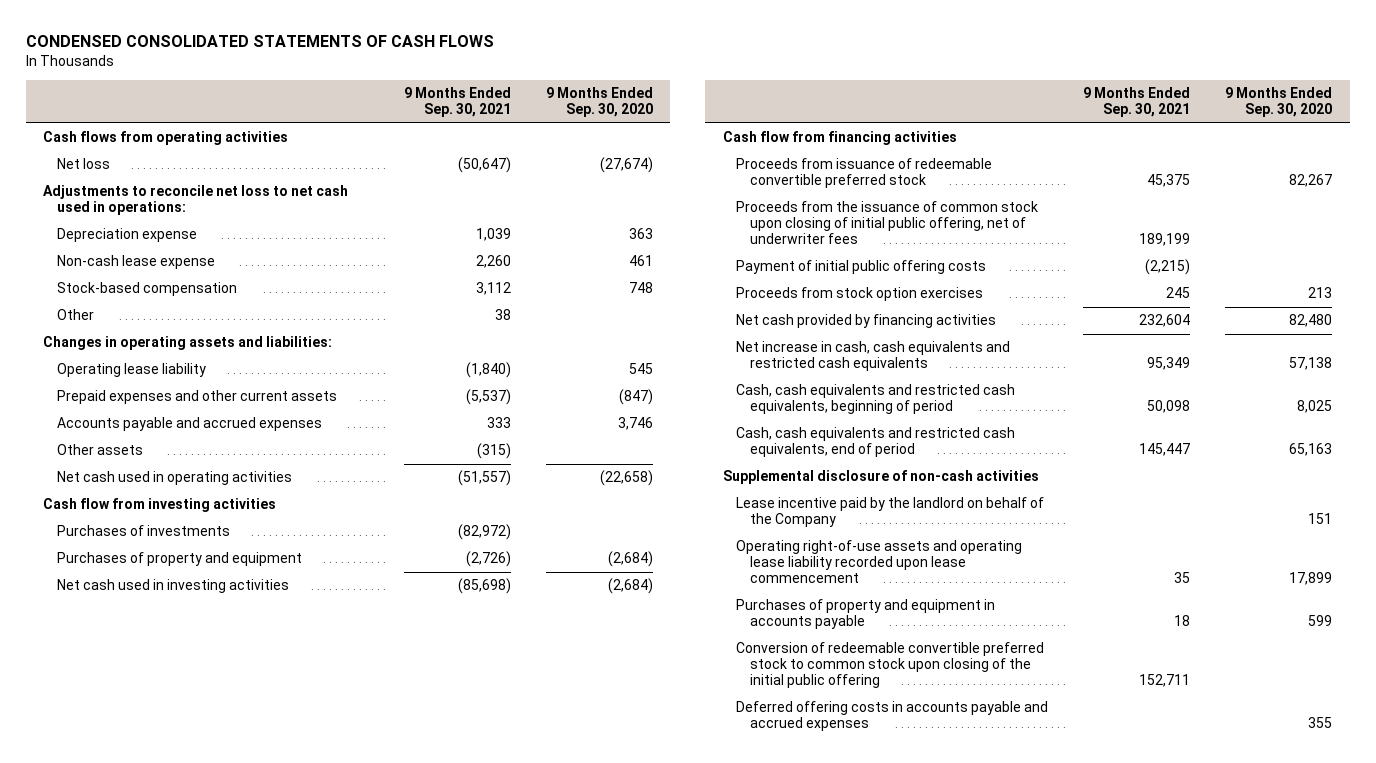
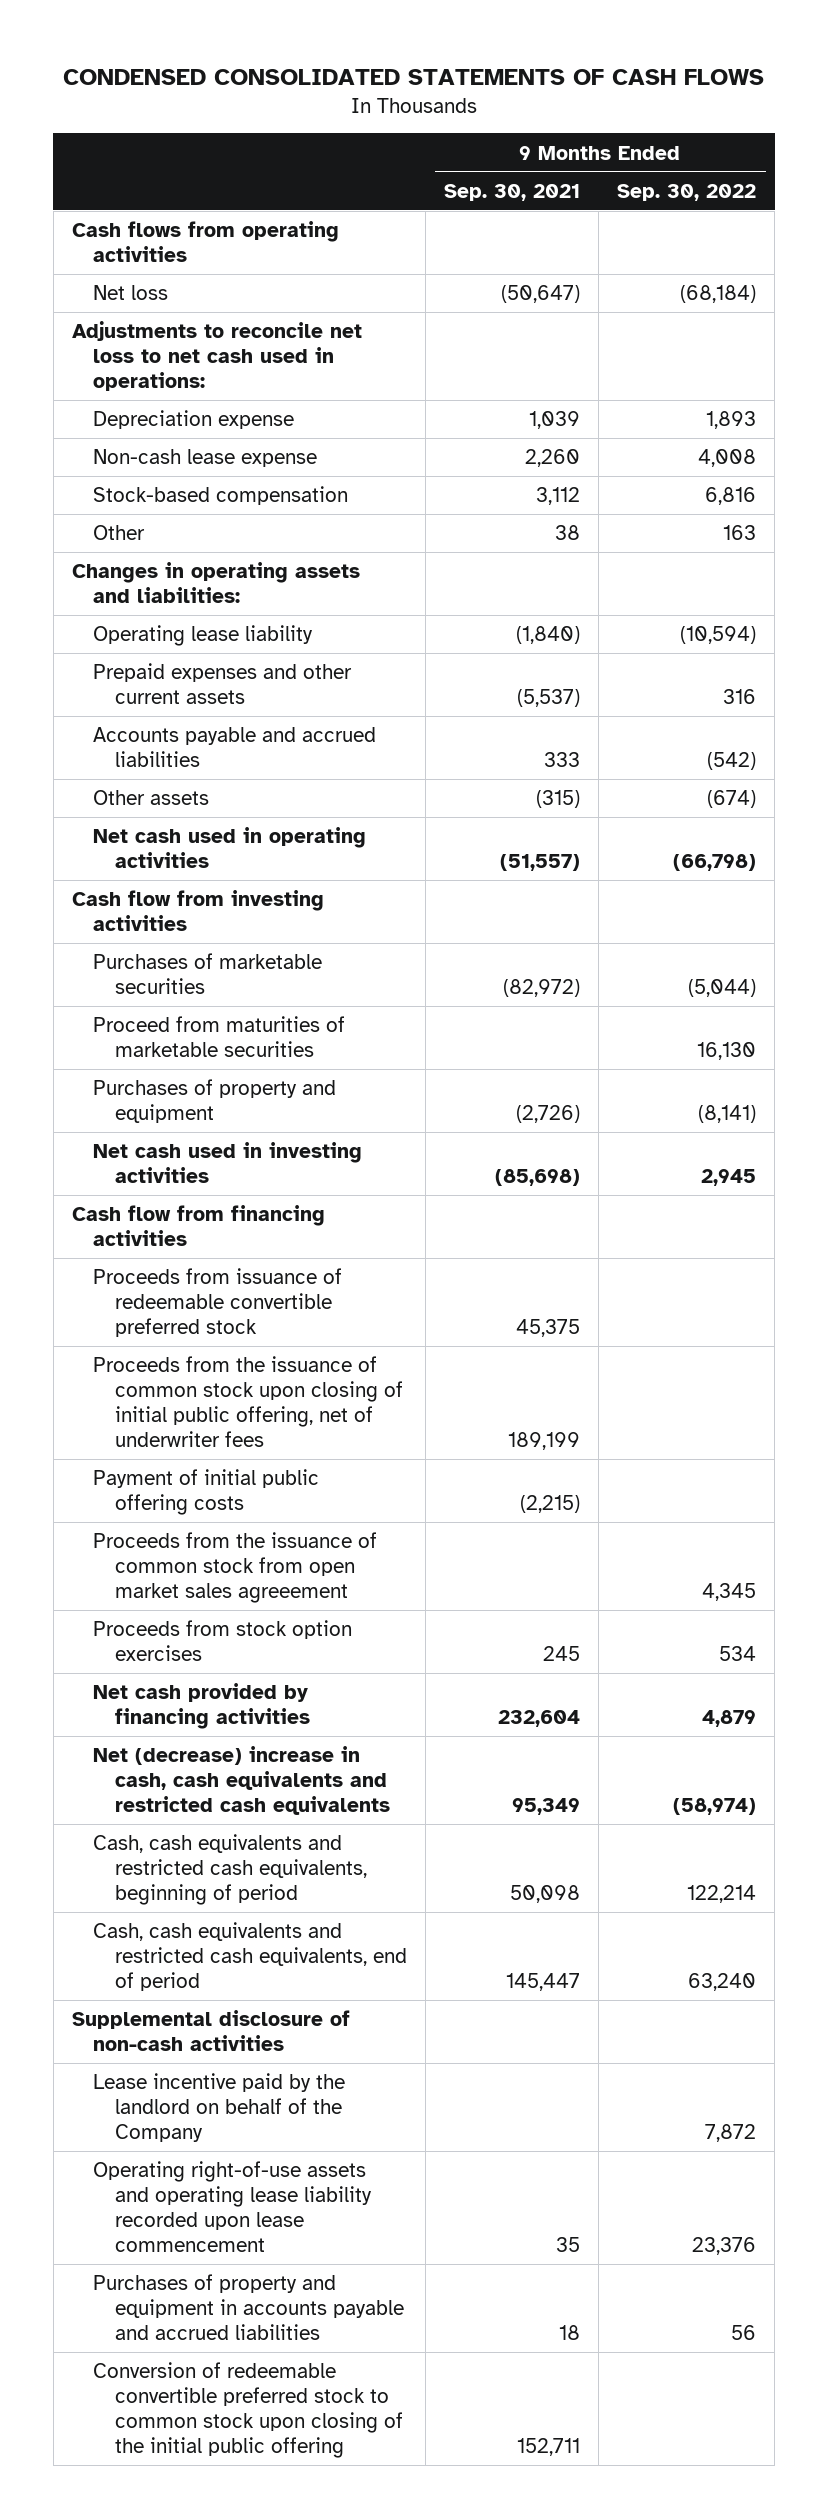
[545,87,653,118] 9 Months Ended Sep. 30, 2020 -> none
none -> [617,183,757,201] Sep. 30, 2022
[56,417,322,432] Accounts payable and accrued expenses -> [93,727,377,768] Accounts payable and accrued liabilities
[56,525,230,537] Purchases of investments -> [93,953,323,995] Purchases of marketable securities
none -> [93,1016,346,1058] Proceed from maturities of marketable securities
none -> [93,1532,378,1604] Proceeds from the issuance of common stock from open market sales agreeement
[736,341,1011,372] Net increase in cash, cash equivalents and restricted cash equivalents -> [93,1746,391,1816] Net (decrease) increase in cash, cash equivalents and restricted cash equivalents
[736,599,996,630] Purchases of property and equipment in accounts payable -> [93,2274,405,2341] Purchases of property and equipment in accounts payable and accrued liabilities
[736,701,1049,732] Deferred offering costs in accounts payable and accrued expenses -> none

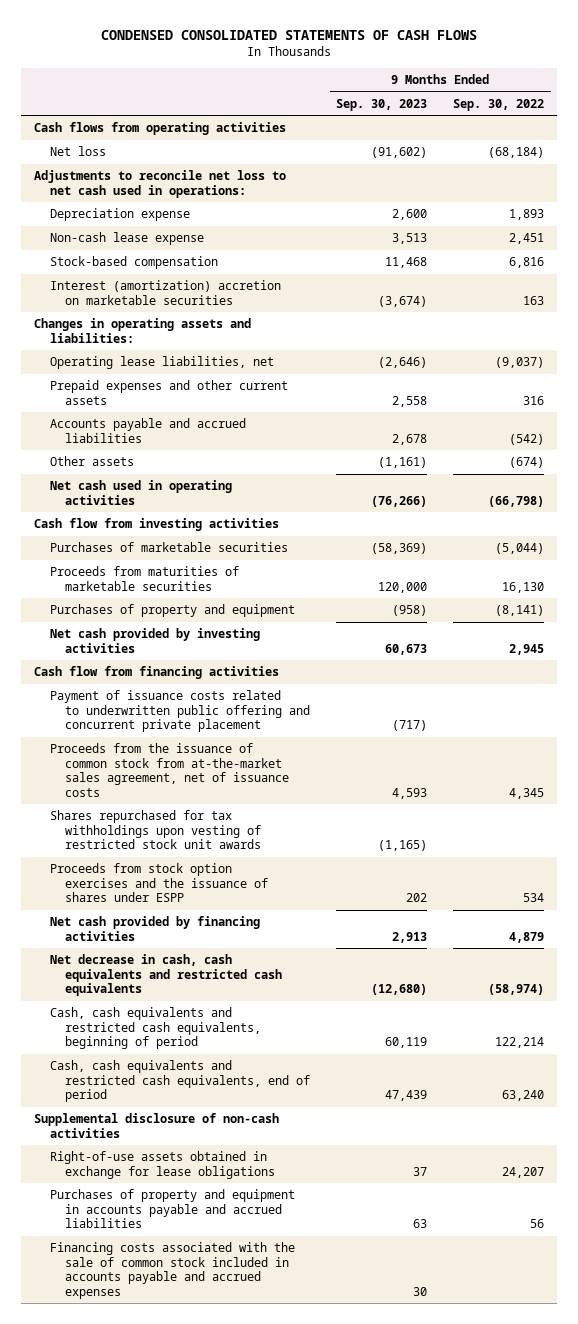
[444,183,581,201] Sep. 30, 2021 -> none
none -> [336,98,428,111] Sep. 30, 2023
[698,449,757,468] 4,008 -> [509,233,545,245] 2,451
[93,525,146,541] Other -> [49,280,281,305] Interest (amortization) accretion on marketable securities
[93,625,314,647] Operating lease liability -> [49,356,274,370] Operating lease liabilities, net
[680,626,757,645] (10,594) -> [495,357,545,369] (9,037)
[93,1016,346,1058] Proceed from maturities of marketable securities -> [49,566,239,591] Proceeds from maturities of marketable securities
[93,1142,363,1184] Net cash used in investing activities -> [49,628,260,653] Net cash provided by investing activities
[93,1268,343,1338] Proceeds from issuance of redeemable convertible preferred stock -> none
[93,1356,404,1448] Proceeds from the issuance of common stock upon closing of initial public offering, net of underwriter fees -> none
[93,1469,320,1516] Payment of initial public offering costs -> none
none -> [49,690,311,733] Payment of issuance costs related to underwritten public offering and concurrent private placement
[93,1532,378,1604] Proceeds from the issuance of common stock from open market sales agreeement -> [49,743,290,797] Proceeds from the issuance of common stock from at-the-market sales agreement, net of issuance costs
none -> [49,810,262,850] Shares repurchased for tax withholdings upon vesting of restricted stock unit awards
[93,1620,353,1662] Proceeds from stock option exercises -> [49,863,269,903] Proceeds from stock option exercises and the issuance of shares under ESPP
[93,1746,391,1816] Net (decrease) increase in cash, cash equivalents and restricted cash equivalents -> [49,954,283,997] Net decrease in cash, cash equivalents and restricted cash equivalents
[93,2073,346,2143] Lease incentive paid by the landlord on behalf of the Company -> none
[93,2161,373,2253] Operating right-of-use assets and operating lease liability recorded upon lease commencement -> none
none -> [49,1151,276,1179] Right-of-use assets obtained in exchange for lease obligations
[93,2362,404,2459] Conversion of redeemable convertible preferred stock to common stock upon closing of the initial public offering -> none
none -> [49,1242,295,1299] Financing costs associated with the sale of common stock included in accounts payable and accrued expenses

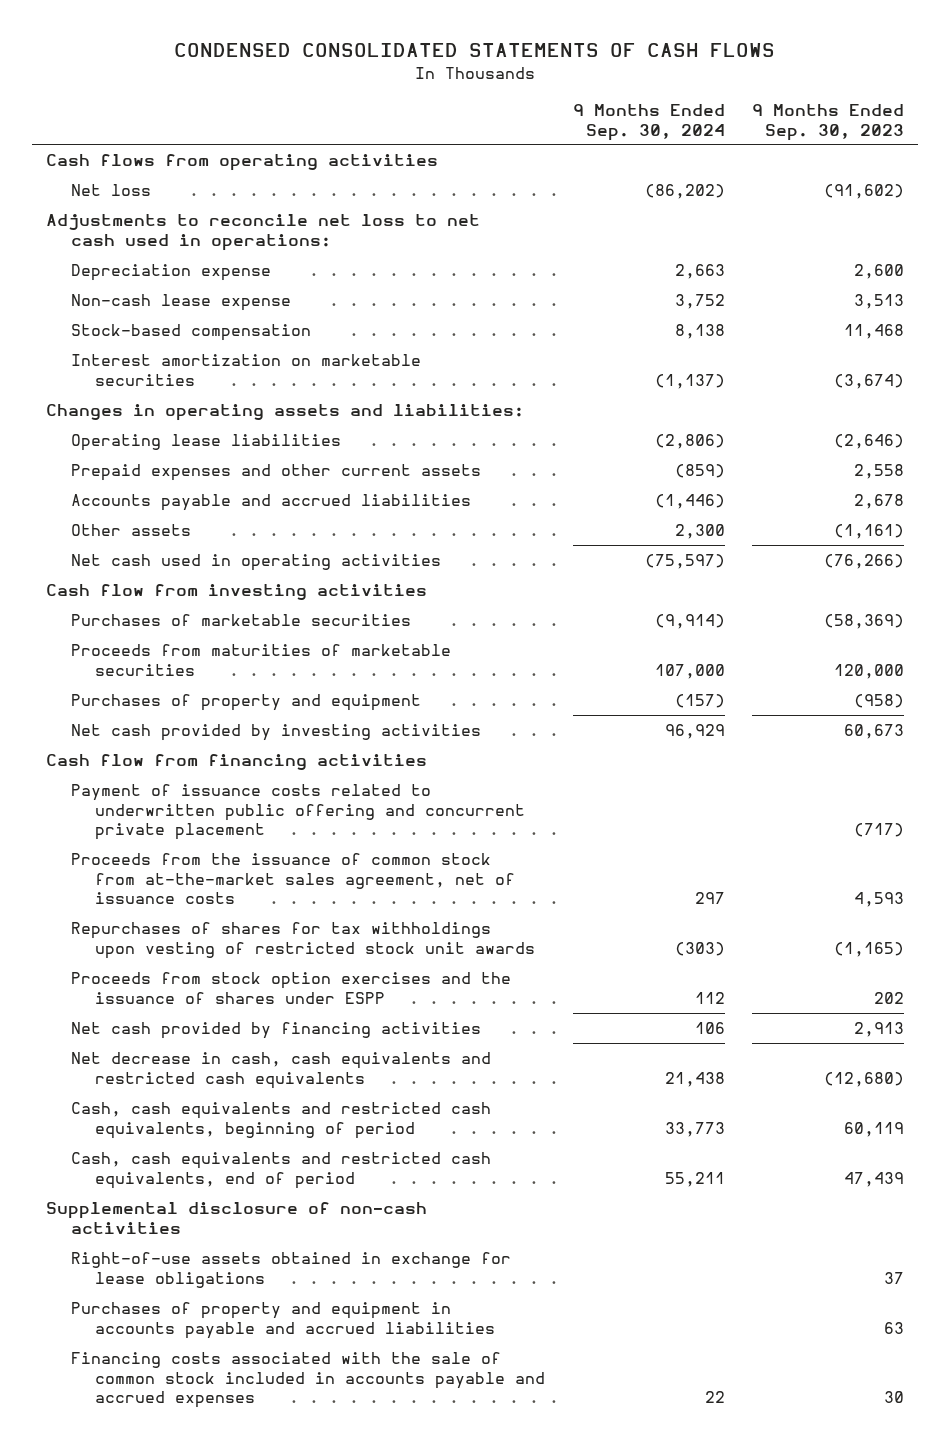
[453,98,545,111] Sep. 30, 2022 -> none
none -> [572,104,725,141] 9 Months Ended Sep. 30, 2024
[49,280,281,305] Interest (amortization) accretion on marketable securities -> [70,354,421,386] Interest amortization on marketable securities
[49,356,274,370] Operating lease liabilities, net -> [70,434,341,452] Operating lease liabilities
[49,810,262,850] Shares repurchased for tax withholdings upon vesting of restricted stock unit awards -> [70,922,536,959] Repurchases of shares for tax withholdings upon vesting of restricted stock unit awards

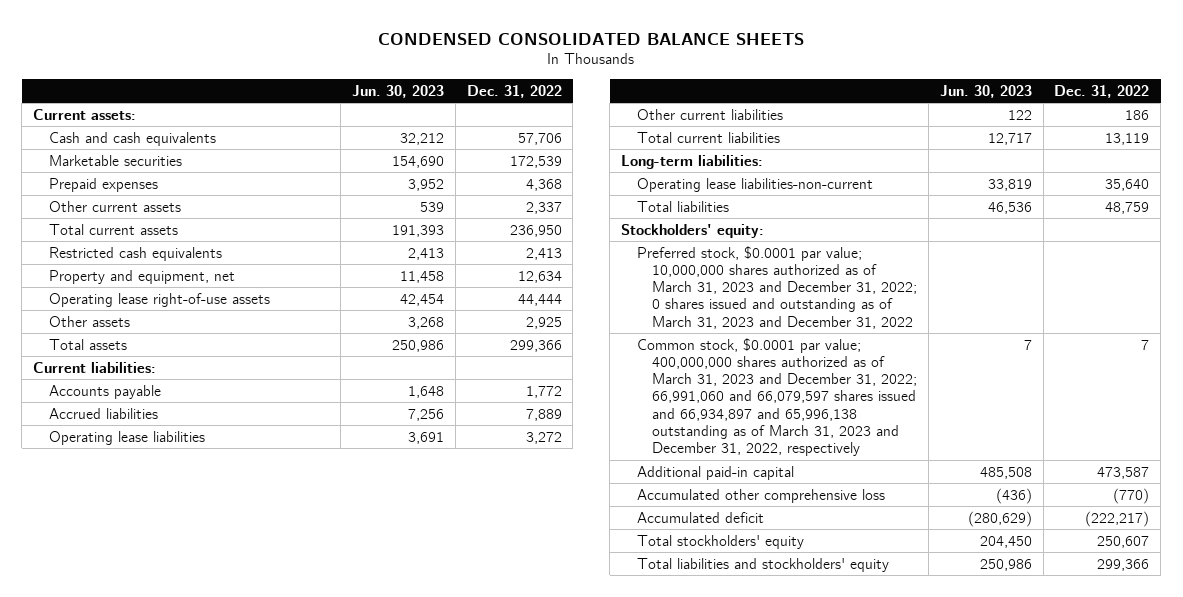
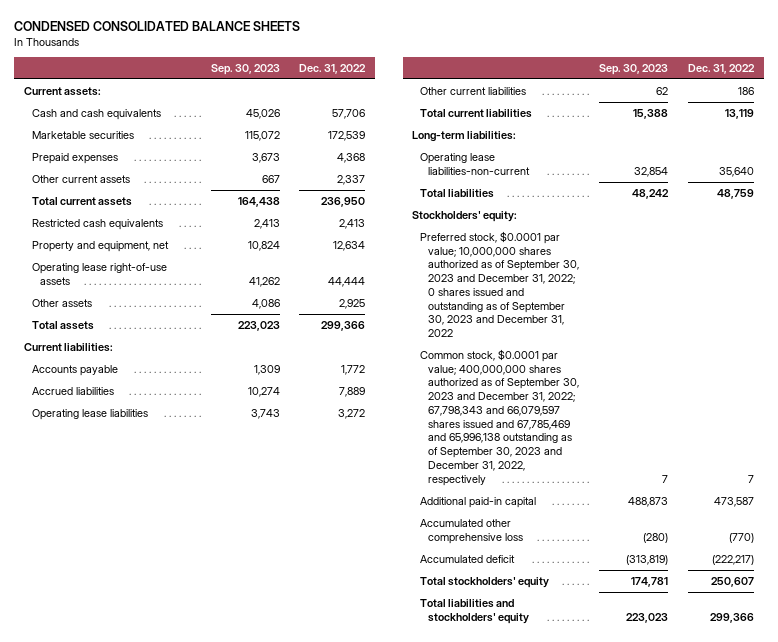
[352,84,445,98] Jun. 30, 2023 -> none
none -> [210,63,280,75] Sep. 30, 2023
[636,245,918,329] Preferred stock, $0.0001 par value; 10,000,000 shares authorized as of March 31, 2023 and December 31, 2022; 0 shares issued and outstanding as of March 31, 2023 and December 31, 2022 -> [420,230,580,338] Preferred stock, $0.0001 par value; 10,000,000 shares authorized as of September 30, 2023 and December 31, 2022; 0 shares issued and outstanding as of September 30, 2023 and December 31, 2022
[636,337,918,457] Common stock, $0.0001 par value; 400,000,000 shares authorized as of March 31, 2023 and December 31, 2022; 66,991,060 and 66,079,597 shares issued and 66,934,897 and 65,996,138 outstanding as of March 31, 2023 and December 31, 2022, respectively -> [420,348,580,486] Common stock, $0.0001 par value; 400,000,000 shares authorized as of September 30, 2023 and December 31, 2022; 67,798,343 and 66,079,597 shares issued and 67,785,469 and 65,996,138 outstanding as of September 30, 2023 and December 31, 2022, respectively

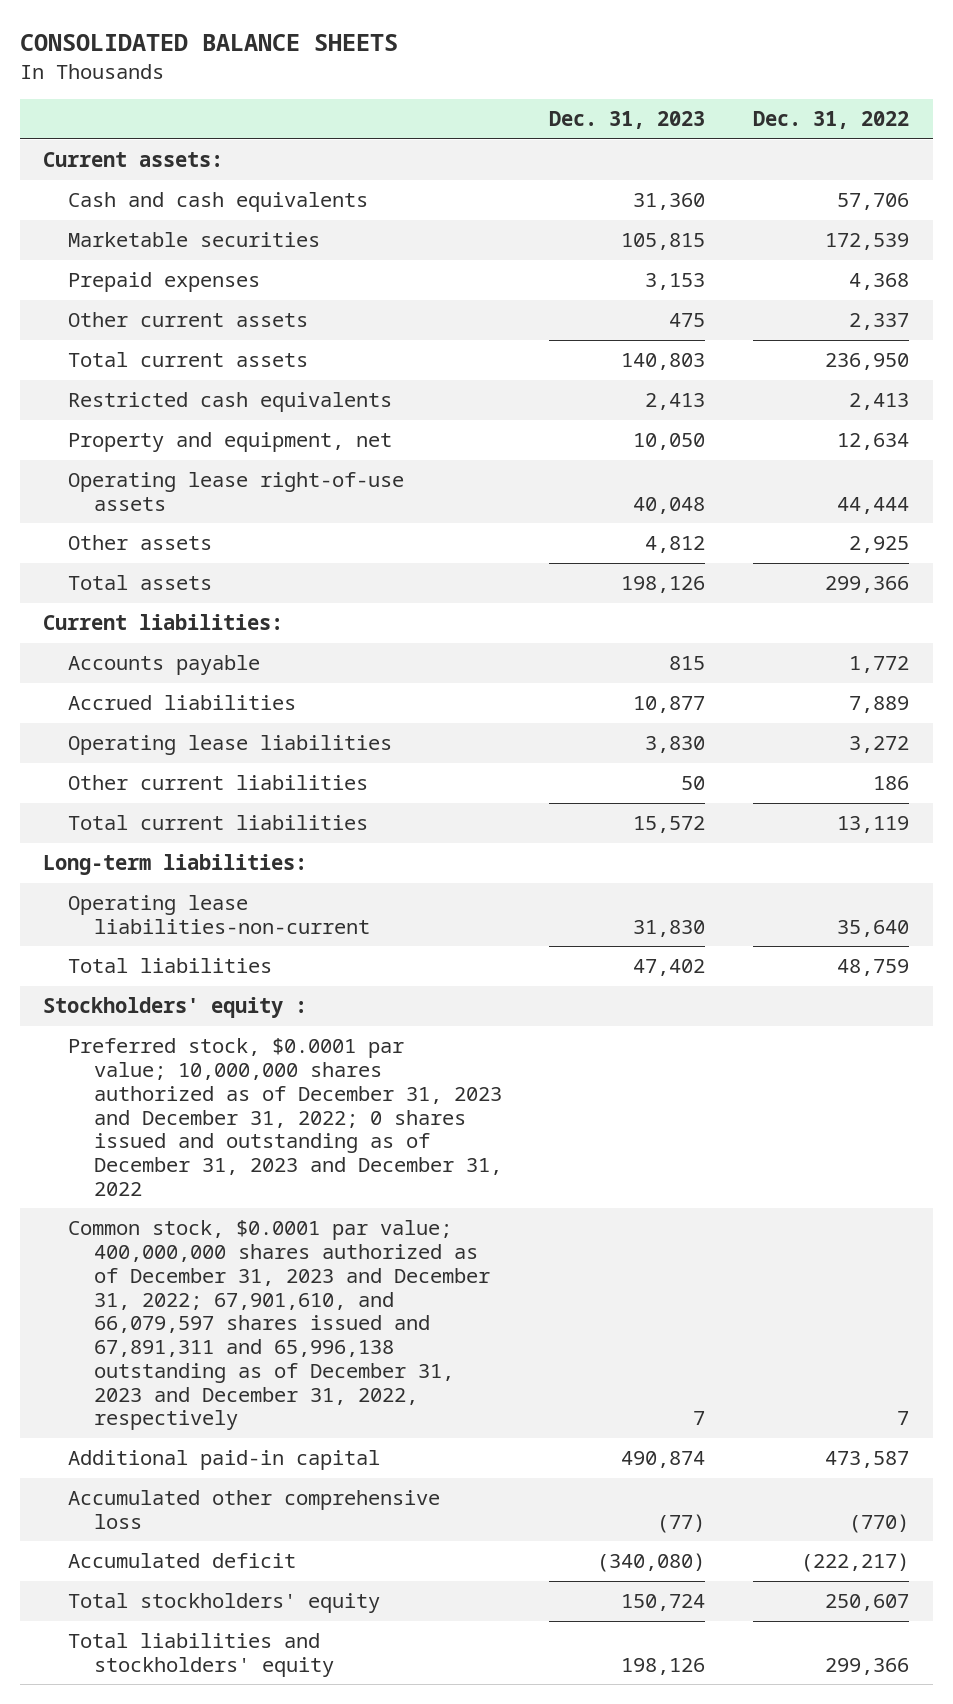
[14,21,301,32] CONDENSED CONSOLIDATED BALANCE SHEETS -> [19,34,398,52] CONSOLIDATED BALANCE SHEETS
[210,63,280,75] Sep. 30, 2023 -> none
none -> [549,111,706,130] Dec. 31, 2023
[412,210,518,222] Stockholders' equity: -> [43,997,308,1019] Stockholders' equity :
[420,230,580,338] Preferred stock, $0.0001 par value; 10,000,000 shares authorized as of September 30, 2023 and December 31, 2022; 0 shares issued and outstanding as of September 30, 2023 and December 31, 2022 -> [68,1038,502,1196] Preferred stock, $0.0001 par value; 10,000,000 shares authorized as of December 31, 2023 and December 31, 2022; 0 shares issued and outstanding as of December 31, 2023 and December 31, 2022
[420,348,580,486] Common stock, $0.0001 par value; 400,000,000 shares authorized as of September 30, 2023 and December 31, 2022; 67,798,343 and 66,079,597 shares issued and 67,785,469 and 65,996,138 outstanding as of September 30, 2023 and December 31, 2022, respectively -> [68,1220,490,1431] Common stock, $0.0001 par value; 400,000,000 shares authorized as of December 31, 2023 and December 31, 2022; 67,901,610, and 66,079,597 shares issued and 67,891,311 and 65,996,138 outstanding as of December 31, 2023 and December 31, 2022, respectively

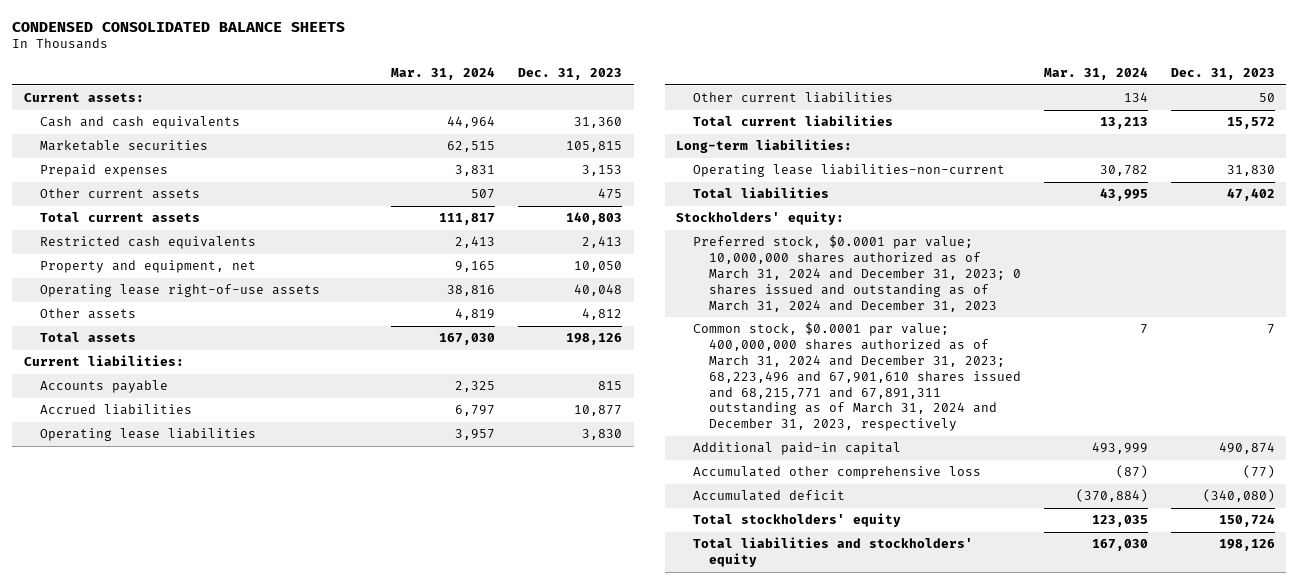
[19,34,398,52] CONSOLIDATED BALANCE SHEETS -> [12,21,346,32] CONDENSED CONSOLIDATED BALANCE SHEETS
[753,111,910,130] Dec. 31, 2022 -> none
none -> [391,67,496,81] Mar. 31, 2024
[43,997,308,1019] Stockholders' equity : -> [676,211,845,226] Stockholders' equity:
[68,1038,502,1196] Preferred stock, $0.0001 par value; 10,000,000 shares authorized as of December 31, 2023 and December 31, 2022; 0 shares issued and outstanding as of December 31, 2023 and December 31, 2022 -> [692,235,1022,312] Preferred stock, $0.0001 par value; 10,000,000 shares authorized as of March 31, 2024 and December 31, 2023; 0 shares issued and outstanding as of March 31, 2024 and December 31, 2023
[68,1220,490,1431] Common stock, $0.0001 par value; 400,000,000 shares authorized as of December 31, 2023 and December 31, 2022; 67,901,610, and 66,079,597 shares issued and 67,891,311 and 65,996,138 outstanding as of December 31, 2023 and December 31, 2022, respectively -> [692,322,1022,432] Common stock, $0.0001 par value; 400,000,000 shares authorized as of March 31, 2024 and December 31, 2023; 68,223,496 and 67,901,610 shares issued and 68,215,771 and 67,891,311 outstanding as of March 31, 2024 and December 31, 2023, respectively

